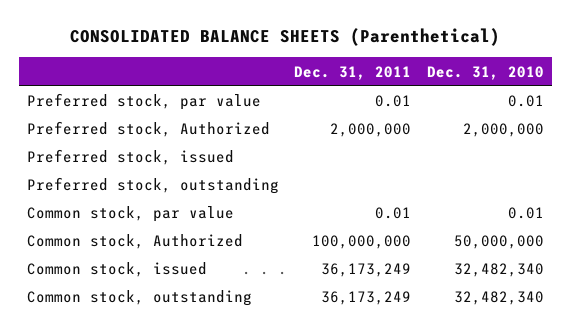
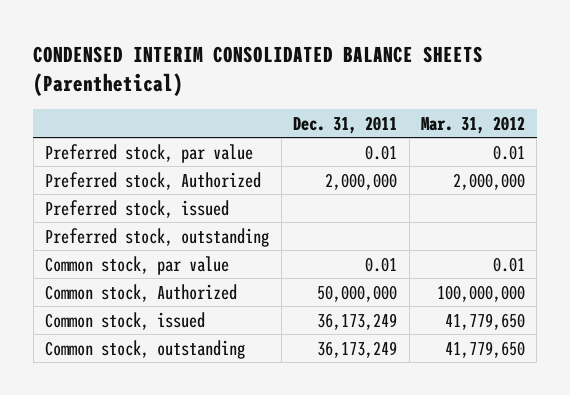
[70,28,501,47] CONSOLIDATED BALANCE SHEETS (Parenthetical) -> [33,45,484,96] CONDENSED INTERIM CONSOLIDATED BALANCE SHEETS (Parenthetical)
[426,65,544,80] Dec. 31, 2010 -> none
none -> [421,115,526,134] Mar. 31, 2012
[312,235,412,250] 100,000,000 -> [317,284,398,302] 50,000,000

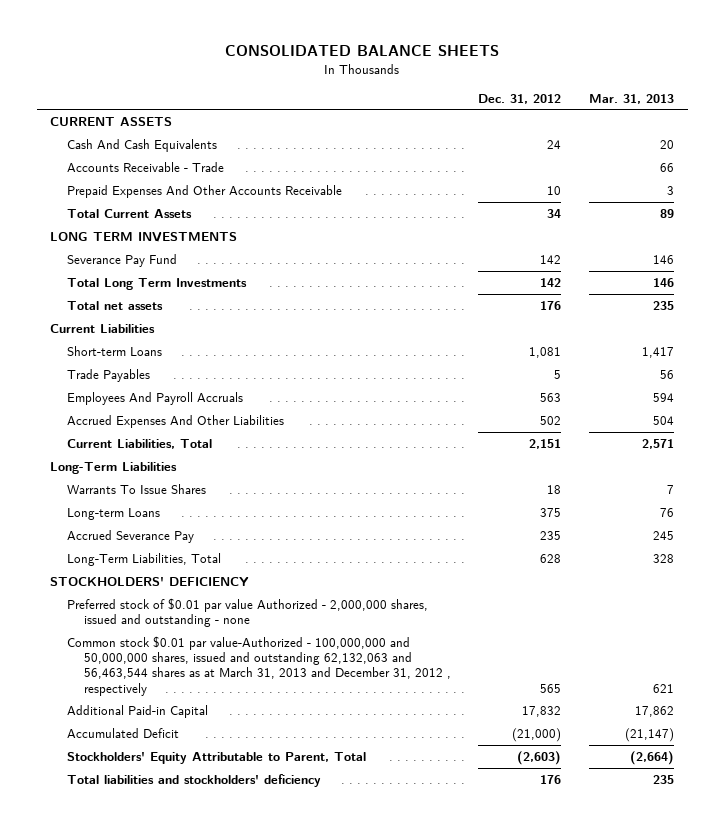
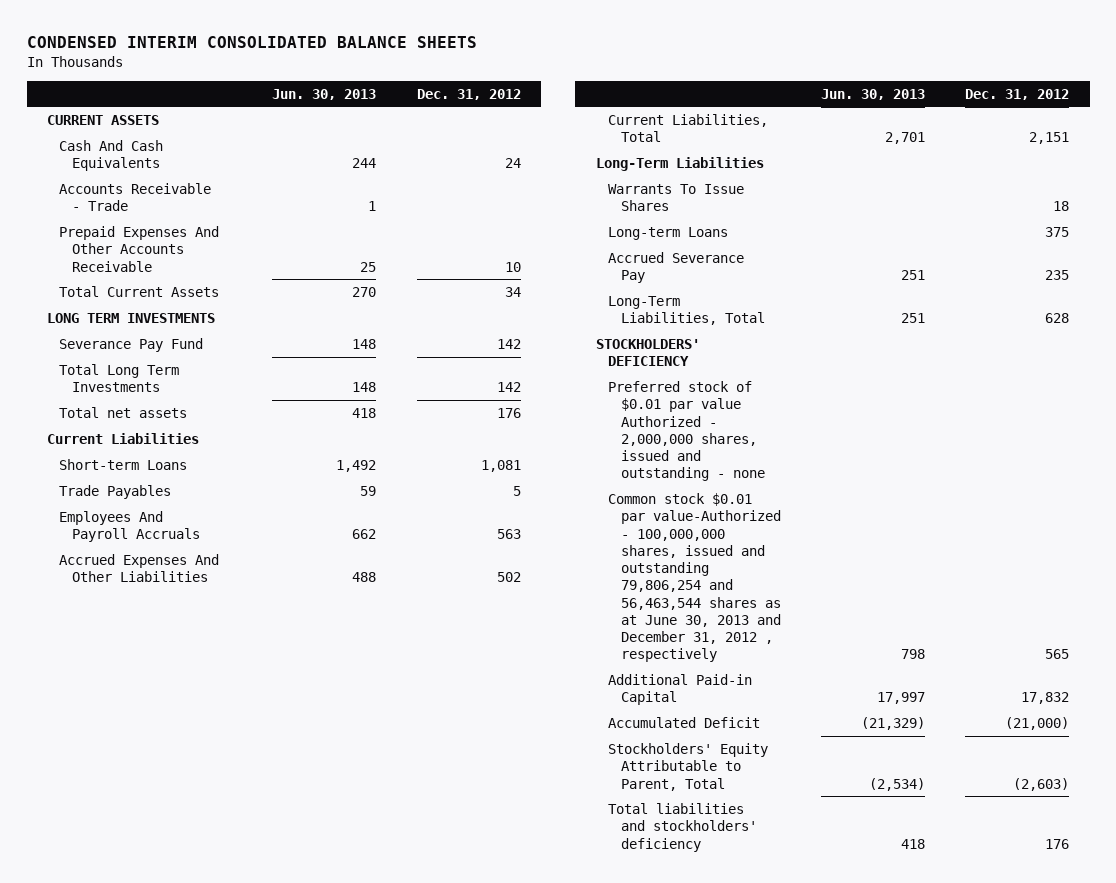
[225,45,500,57] CONSOLIDATED BALANCE SHEETS -> [26,35,477,48] CONDENSED INTERIM CONSOLIDATED BALANCE SHEETS
[588,93,674,104] Mar. 31, 2013 -> none
none -> [272,88,377,100] Jun. 30, 2013
[67,635,451,696] Common stock $0.01 par value-Authorized - 100,000,000 and 50,000,000 shares, issued and outstanding 62,132,063 and 56,463,544 shares as at March 31, 2013 and December 31, 2012 , respectively -> [608,493,781,663] Common stock $0.01 par value-Authorized - 100,000,000 shares, issued and outstanding 79,806,254 and 56,463,544 shares as at June 30, 2013 and December 31, 2012 , respectively

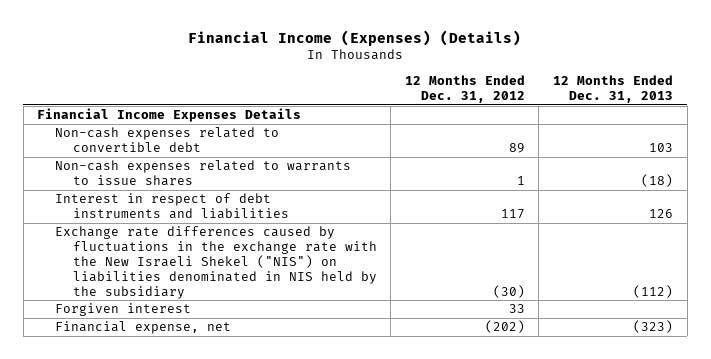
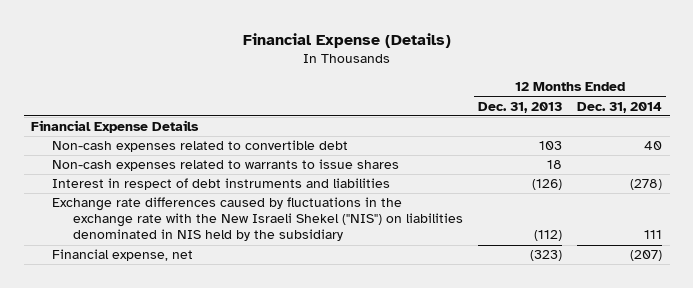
[188,29,522,46] Financial Income (Expenses) (Details) -> [242,32,451,48] Financial Expense (Details)
[404,75,525,103] 12 Months Ended Dec. 31, 2012 -> none
none -> [577,101,663,113] Dec. 31, 2014
[37,108,302,123] Financial Income Expenses Details -> [31,120,200,134] Financial Expense Details
[641,174,674,188] (18) -> [547,160,563,170] 18
[649,209,674,219] 126 -> [532,179,563,191] (126)
[55,303,192,317] Forgiven interest -> none

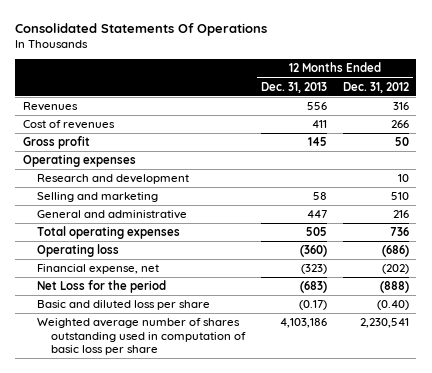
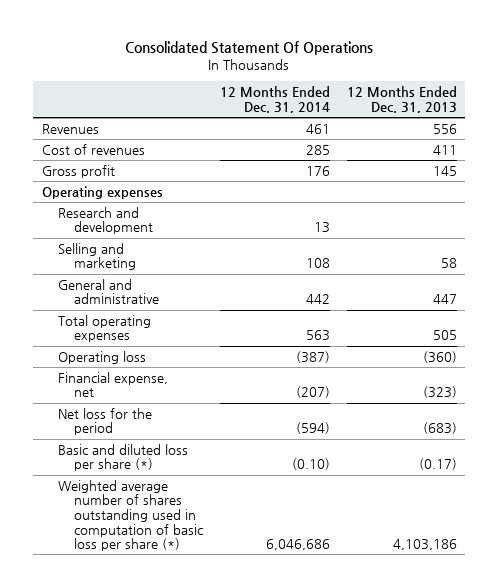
[15,22,268,36] Consolidated Statements Of Operations -> [125,41,374,56] Consolidated Statement Of Operations
[342,81,409,93] Dec. 31, 2012 -> none
none -> [219,86,330,113] 12 Months Ended Dec. 31, 2014
[36,280,166,294] Net Loss for the period -> [57,407,152,436] Net loss for the period
[36,300,210,311] Basic and diluted loss per share -> [57,443,188,472] Basic and diluted loss per share (*)
[36,318,246,356] Weighted average number of shares outstanding used in computation of basic loss per share -> [57,479,204,552] Weighted average number of shares outstanding used in computation of basic loss per share (*)

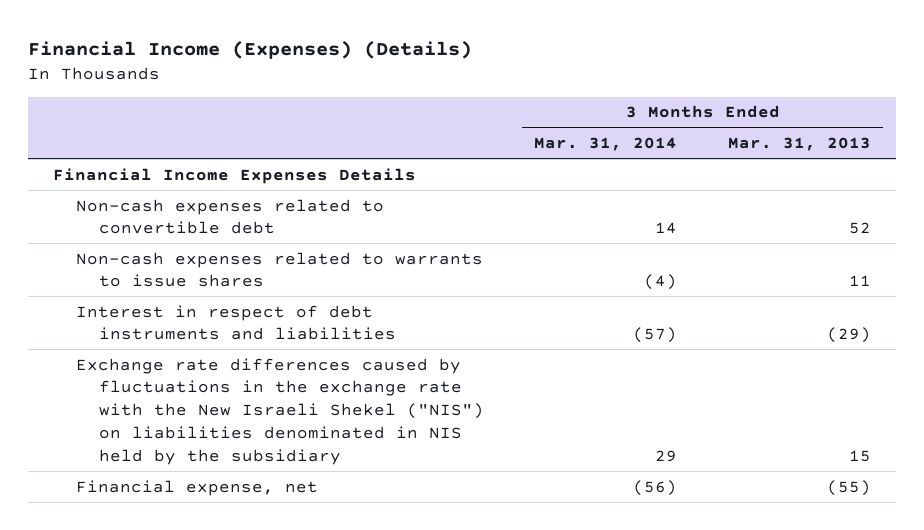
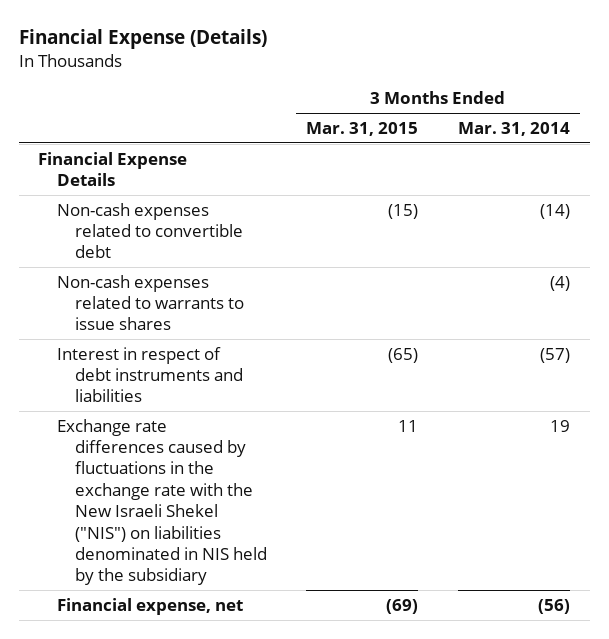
[27,41,472,60] Financial Income (Expenses) (Details) -> [18,29,267,50] Financial Expense (Details)
[727,137,871,152] Mar. 31, 2013 -> none
none -> [306,121,419,136] Mar. 31, 2015
[52,167,416,184] Financial Income Expenses Details -> [38,151,188,187] Financial Expense Details
[655,222,678,235] 14 -> [540,203,571,219] (14)
[655,449,678,462] 29 -> [550,419,571,432] 19

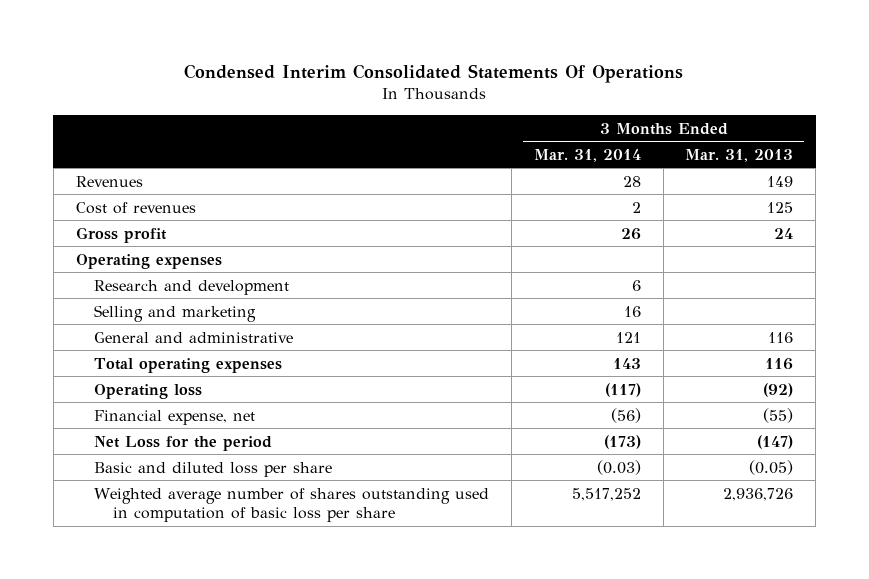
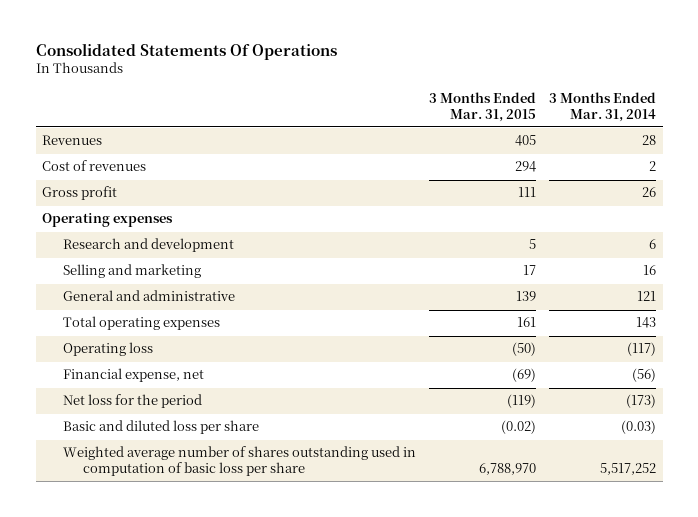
[184,63,684,83] Condensed Interim Consolidated Statements Of Operations -> [35,42,337,60] Consolidated Statements Of Operations
[685,148,794,162] Mar. 31, 2013 -> none
none -> [428,92,536,122] 3 Months Ended Mar. 31, 2015
[94,435,273,451] Net Loss for the period -> [62,394,202,409] Net loss for the period

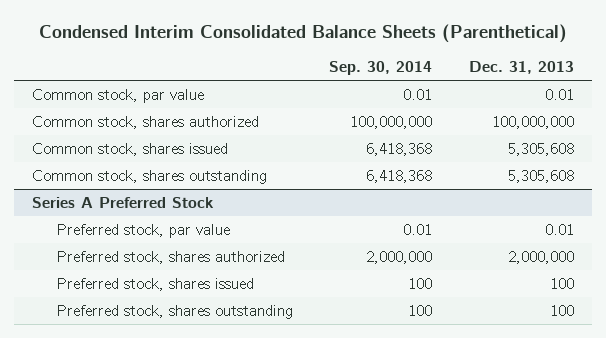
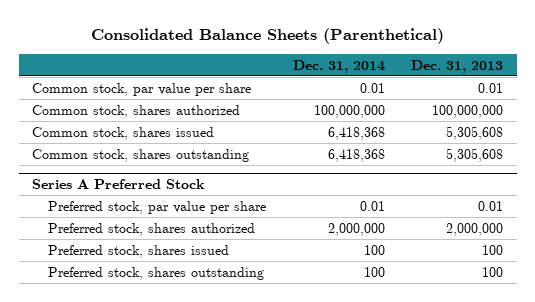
[38,23,567,43] Condensed Interim Consolidated Balance Sheets (Parenthetical) -> [90,28,444,45] Consolidated Balance Sheets (Parenthetical)
[329,61,433,76] Sep. 30, 2014 -> none
none -> [292,59,385,73] Dec. 31, 2014
[32,88,205,103] Common stock, par value -> [31,82,251,96] Common stock, par value per share
[55,223,230,238] Preferred stock, par value -> [48,200,267,214] Preferred stock, par value per share

